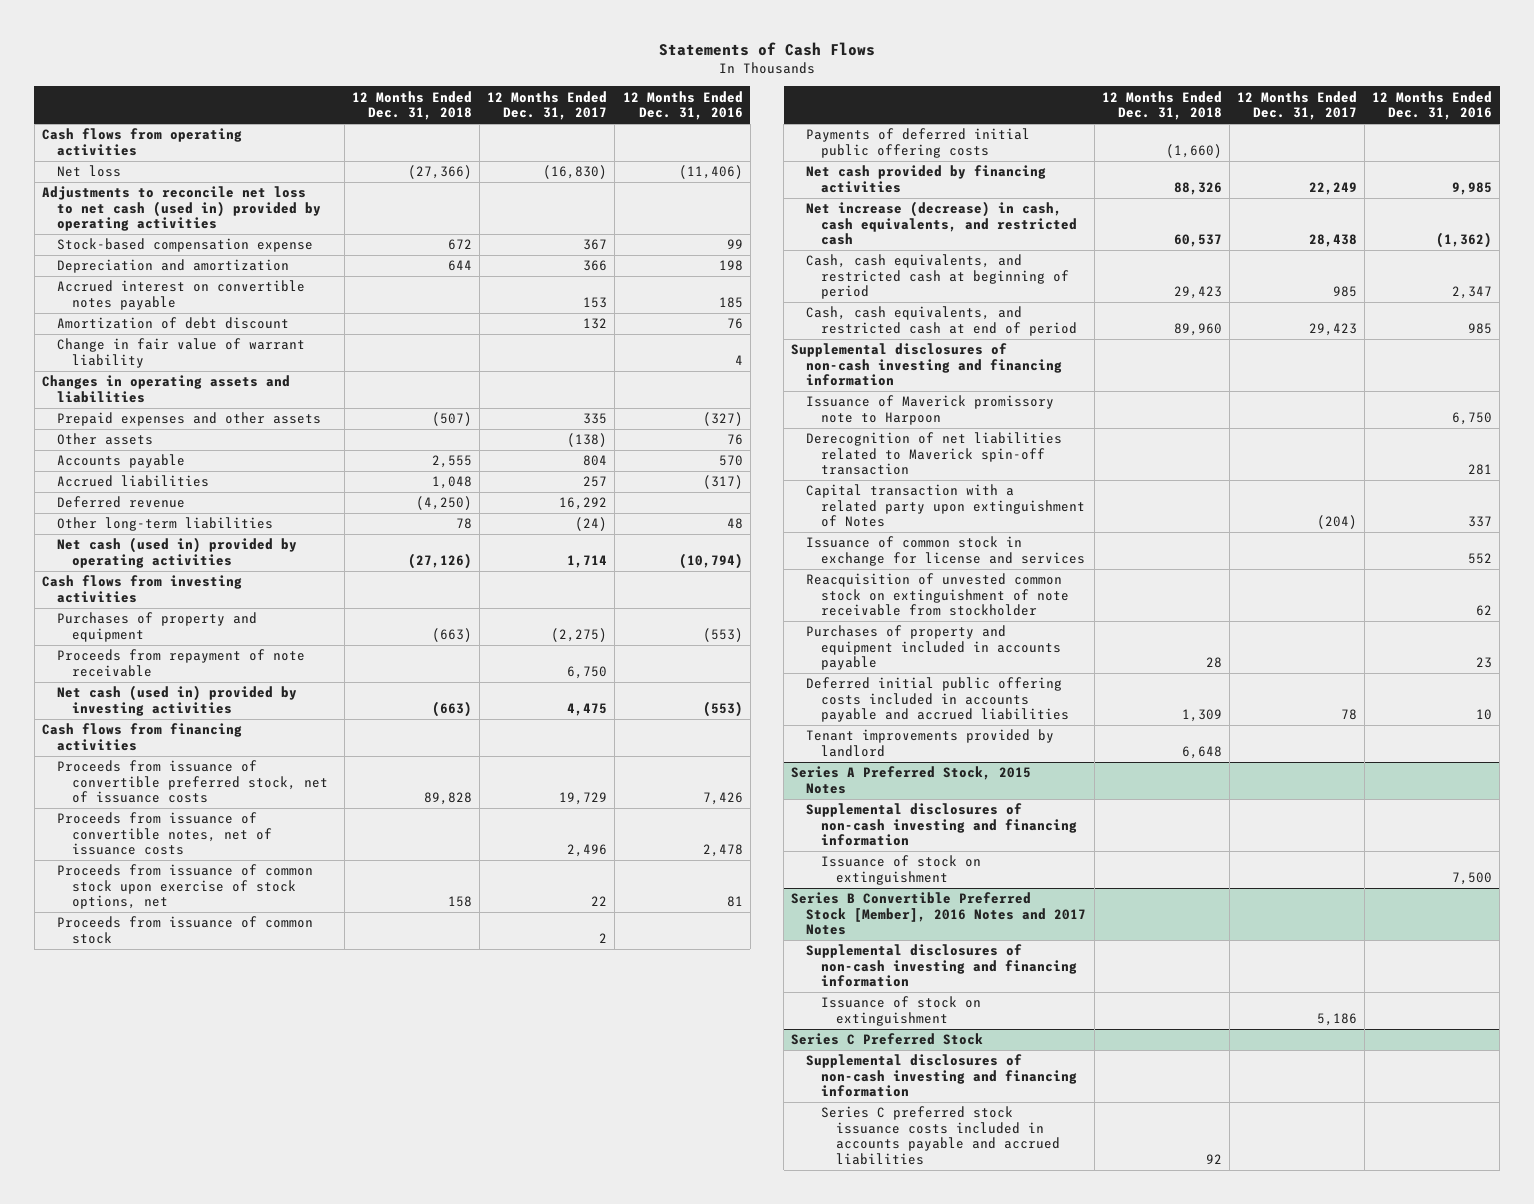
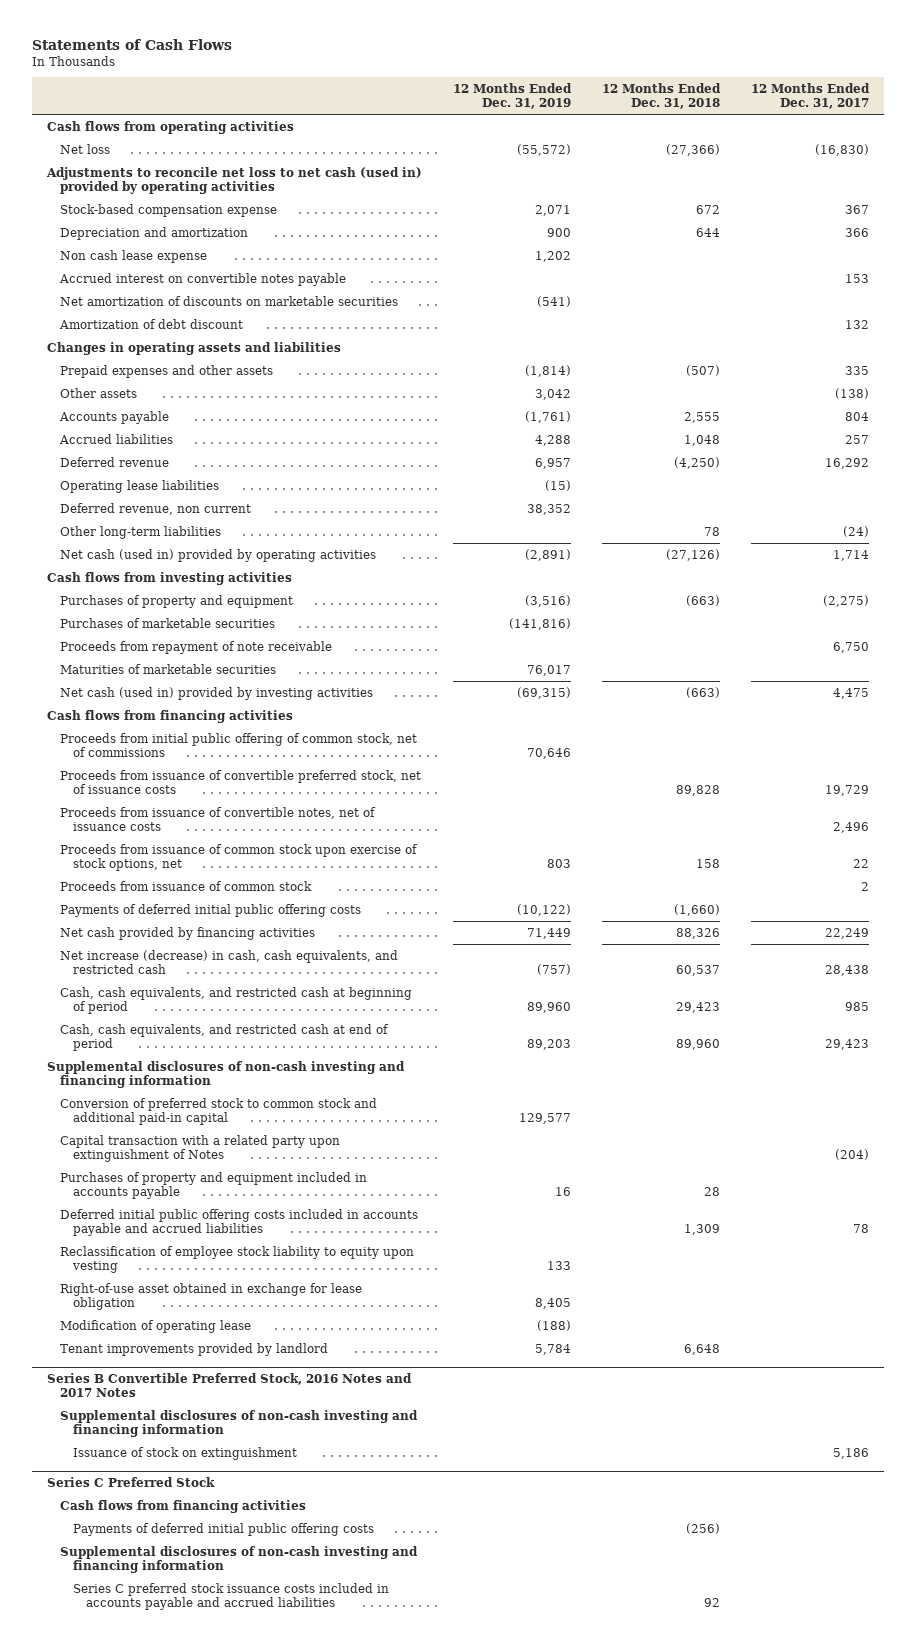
[622,90,743,121] 12 Months Ended Dec. 31, 2016 -> none
none -> [453,82,573,110] 12 Months Ended Dec. 31, 2019
none -> [60,249,208,263] Non cash lease expense
none -> [60,295,399,306] Net amortization of discounts on marketable securities
[56,338,305,368] Change in fair value of warrant liability -> none
none -> [60,479,220,493] Operating lease liabilities
none -> [60,502,252,515] Deferred revenue, non current
none -> [60,617,276,628] Purchases of marketable securities
none -> [60,663,277,674] Maturities of marketable securities
none -> [60,732,418,758] Proceeds from initial public offering of common stock, net of commissions
[806,395,1055,425] Issuance of Maverick promissory note to Harpoon -> none
[806,432,1063,476] Derecognition of net liabilities related to Maverick spin-off transaction -> none
none -> [60,1097,378,1126] Conversion of preferred stock to common stock and additional paid-in capital
[806,536,1086,566] Issuance of common stock in exchange for license and services -> none
[806,573,1070,617] Reacquisition of unvested common stock on extinguishment of note receivable from stockholder -> none
none -> [60,1245,415,1274] Reclassification of employee stock liability to equity upon vesting
none -> [60,1282,363,1311] Right-of-use asset obtained in exchange for lease obligation
none -> [60,1319,252,1333] Modification of operating lease
[791,766,1032,794] Series A Preferred Stock, 2015 Notes -> none
[806,803,1078,847] Supplemental disclosures of non-cash investing and financing information -> none
[821,855,982,885] Issuance of stock on extinguishment -> none
[791,892,1087,936] Series B Convertible Preferred Stock [Member], 2016 Notes and 2017 Notes -> [47,1372,413,1398] Series B Convertible Preferred Stock, 2016 Notes and 2017 Notes
none -> [60,1499,307,1513] Cash flows from financing activities
none -> [73,1522,375,1536] Payments of deferred initial public offering costs

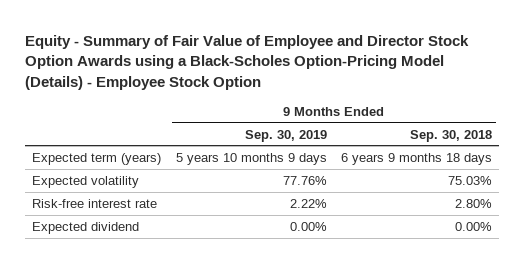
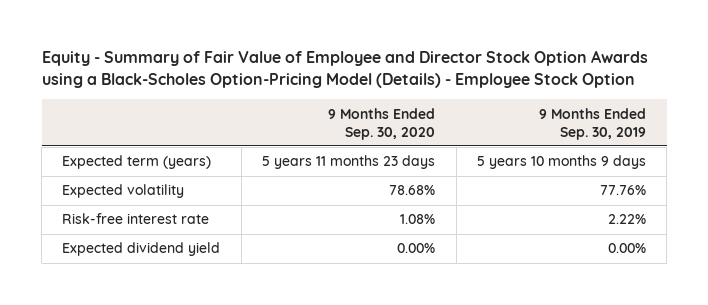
[409,129,492,142] Sep. 30, 2018 -> none
none -> [328,107,436,140] 9 Months Ended Sep. 30, 2020
[32,221,140,234] Expected dividend -> [62,242,221,257] Expected dividend yield

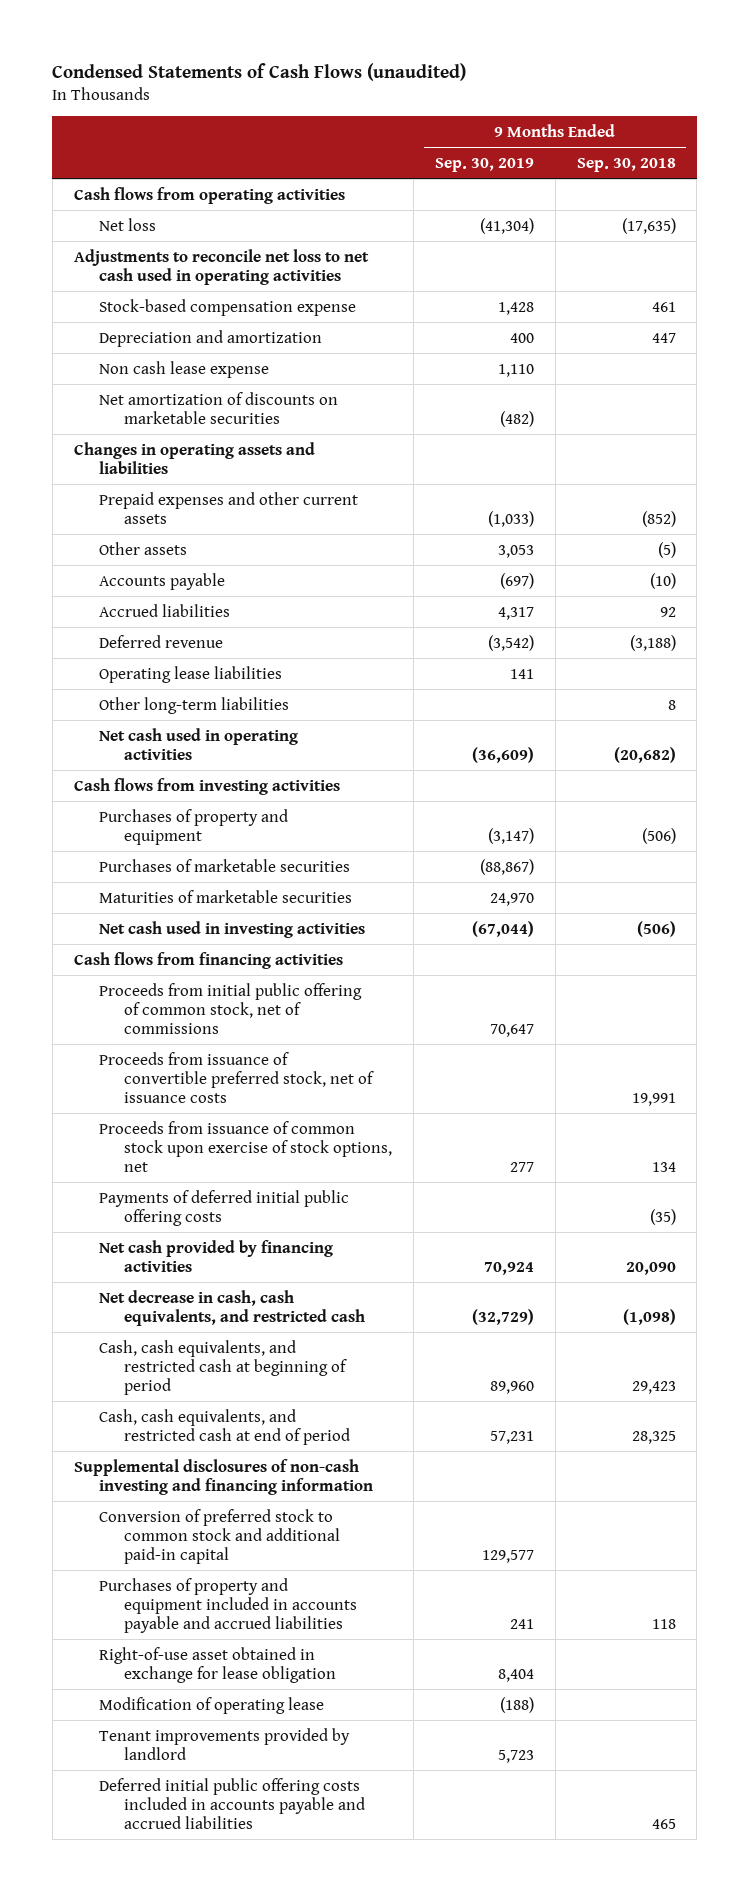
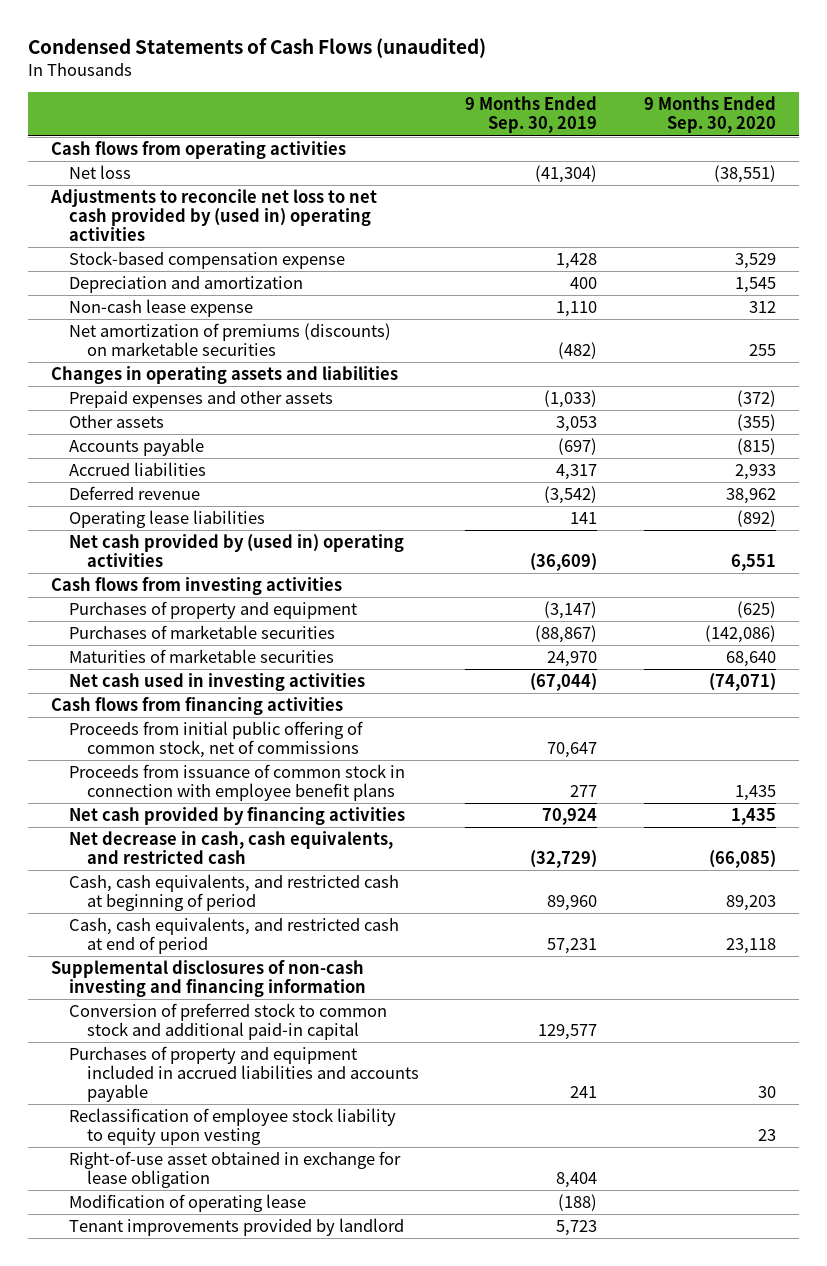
[576,157,676,172] Sep. 30, 2018 -> none
none -> [643,96,776,134] 9 Months Ended Sep. 30, 2020
[73,248,369,285] Adjustments to reconcile net loss to net cash used in operating activities -> [50,189,378,242] Adjustments to reconcile net loss to net cash provided by (used in) operating activities
[99,360,270,378] Non cash lease expense -> [69,299,254,318] Non-cash lease expense
[99,391,339,424] Net amortization of discounts on marketable securities -> [69,323,392,357] Net amortization of premiums (discounts) on marketable securities
[99,491,359,524] Prepaid expenses and other current assets -> [69,391,334,409] Prepaid expenses and other assets
[99,696,290,714] Other long-term liabilities -> none
[99,727,299,760] Net cash used in operating activities -> [69,534,405,568] Net cash provided by (used in) operating activities
[99,1051,375,1103] Proceeds from issuance of convertible preferred stock, net of issuance costs -> none
[99,1189,350,1226] Payments of deferred initial public offering costs -> none
[99,1120,393,1172] Proceeds from issuance of common stock upon exercise of stock options, net -> [69,764,406,802] Proceeds from issuance of common stock in connection with employee benefit plans
[99,1577,358,1633] Purchases of property and equipment included in accounts payable and accrued liabilities -> [69,1046,420,1103] Purchases of property and equipment included in accrued liabilities and accounts payable
none -> [69,1108,397,1146] Reclassification of employee stock liability to equity upon vesting
[99,1777,366,1829] Deferred initial public offering costs included in accounts payable and accrued liabilities -> none

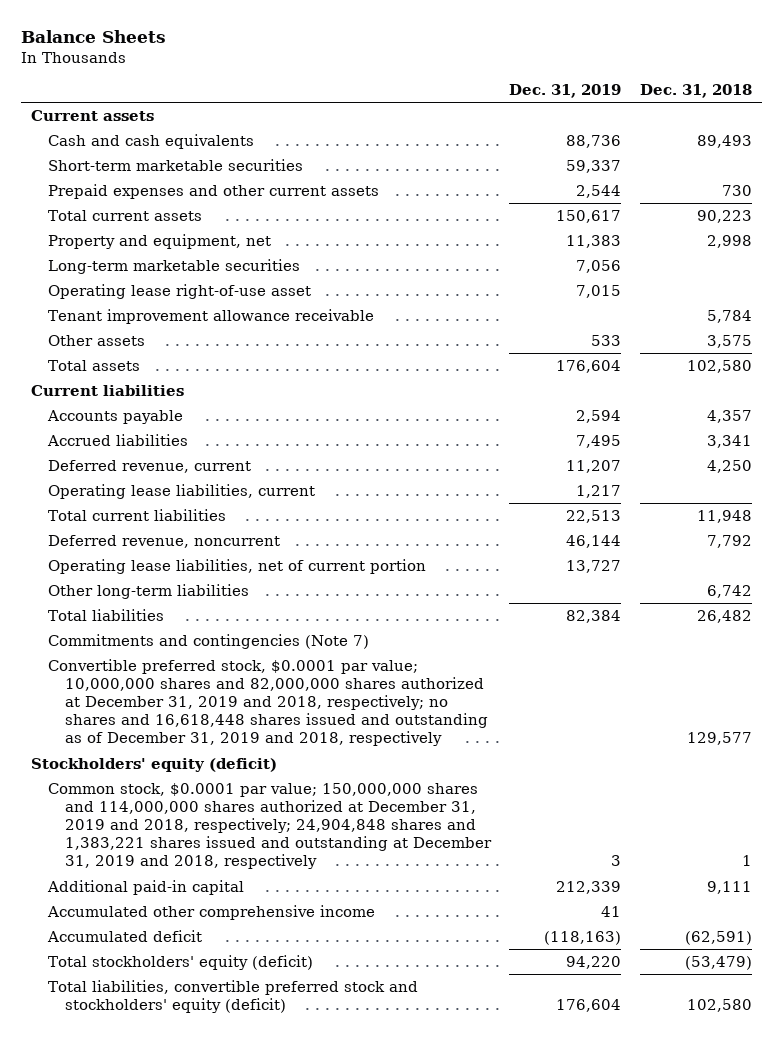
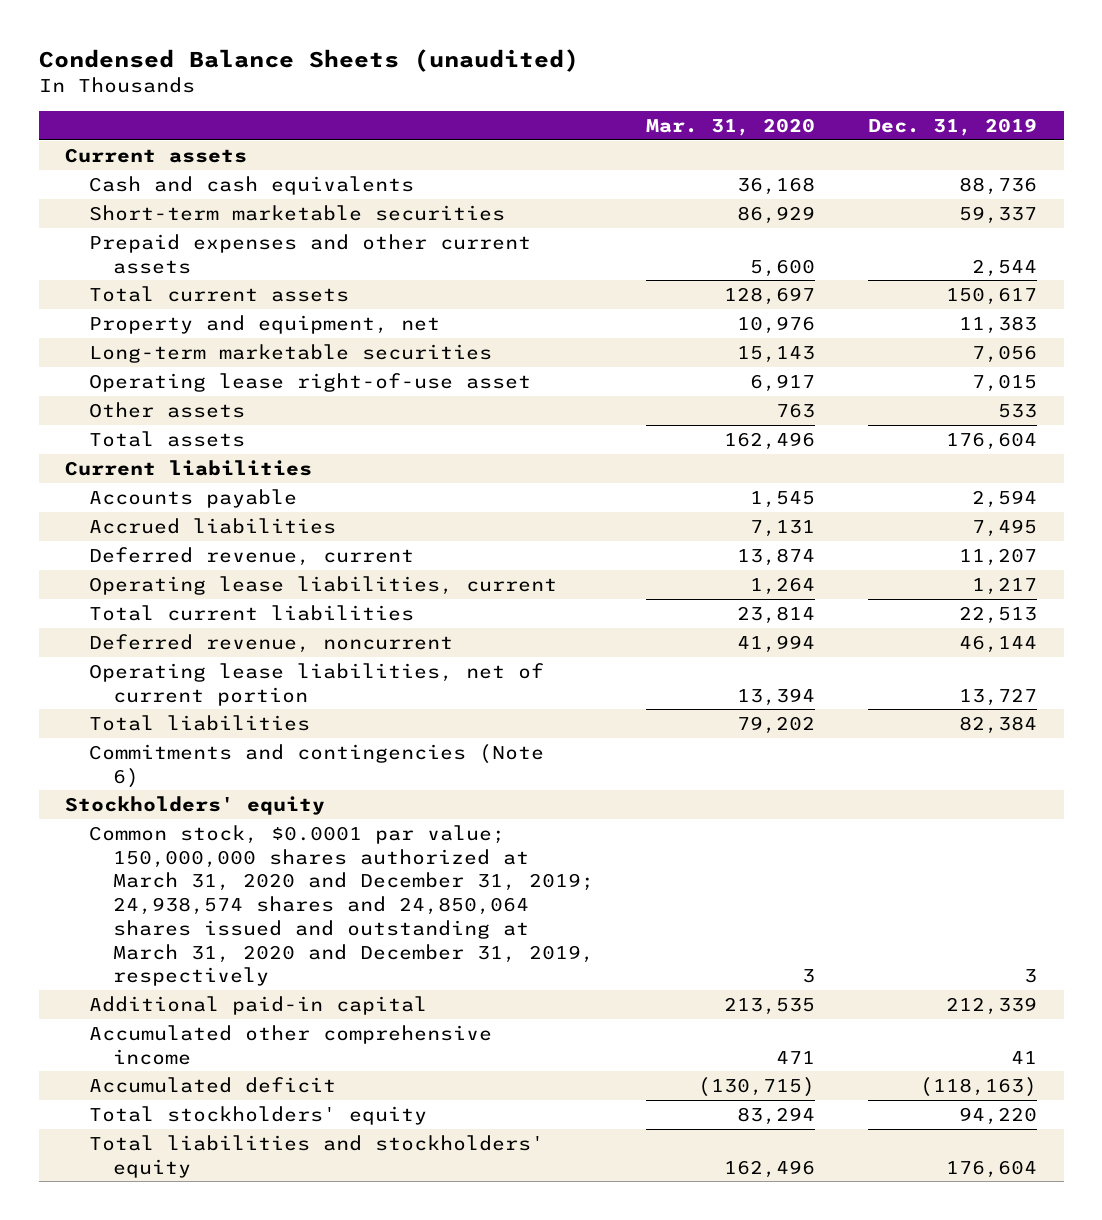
[21,30,167,44] Balance Sheets -> [38,49,579,73] Condensed Balance Sheets (unaudited)
[640,83,753,98] Dec. 31, 2018 -> none
none -> [646,117,816,136] Mar. 31, 2020
[47,308,374,324] Tenant improvement allowance receivable -> none
[47,583,249,599] Other long-term liabilities -> none
[47,658,488,747] Convertible preferred stock, $0.0001 par value; 10,000,000 shares and 82,000,000 shares authorized at December 31, 2019 and 2018, respectively; no shares and 16,618,448 shares issued and outstanding as of December 31, 2019 and 2018, respectively -> none
[47,633,369,649] Commitments and contingencies (Note 7) -> [88,743,544,788] Commitments and contingencies (Note 6)
[30,757,277,772] Stockholders' equity (deficit) -> [65,795,326,815] Stockholders' equity
[47,782,492,870] Common stock, $0.0001 par value; 150,000,000 shares and 114,000,000 shares authorized at December 31, 2019 and 2018, respectively; 24,904,848 shares and 1,383,221 shares issued and outstanding at December 31, 2019 and 2018, respectively -> [88,824,594,987] Common stock, $0.0001 par value; 150,000,000 shares authorized at March 31, 2020 and December 31, 2019; 24,938,574 shares and 24,850,064 shares issued and outstanding at March 31, 2020 and December 31, 2019, respectively
[47,954,313,970] Total stockholders' equity (deficit) -> [88,1105,427,1125] Total stockholders' equity
[47,979,418,1013] Total liabilities, convertible preferred stock and stockholders' equity (deficit) -> [88,1134,544,1178] Total liabilities and stockholders' equity

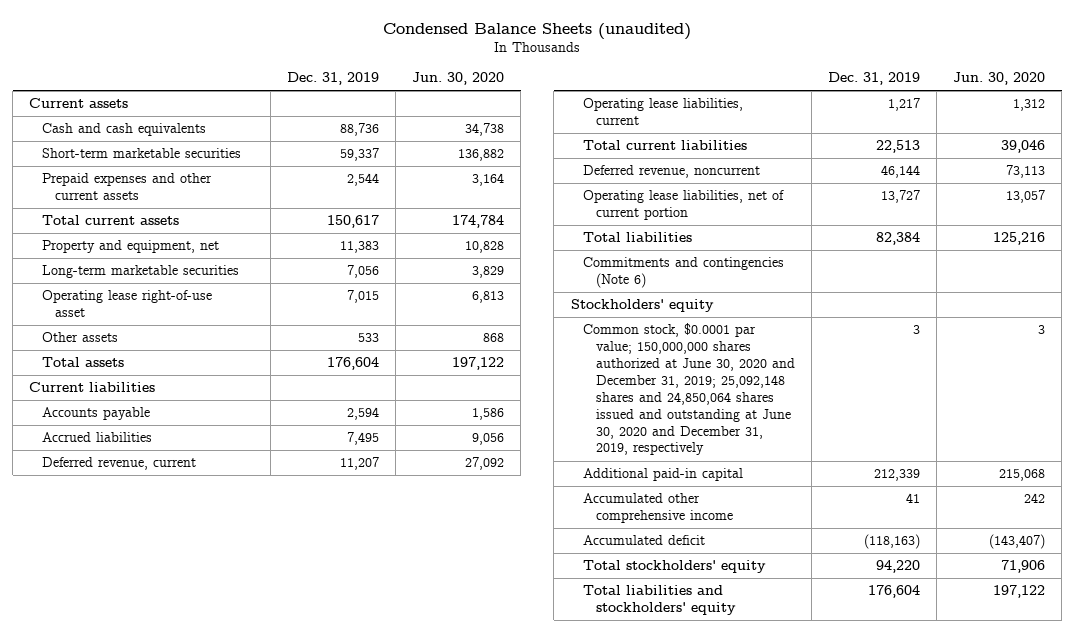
[646,117,816,136] Mar. 31, 2020 -> none
none -> [412,72,505,86] Jun. 30, 2020
[88,824,594,987] Common stock, $0.0001 par value; 150,000,000 shares authorized at March 31, 2020 and December 31, 2019; 24,938,574 shares and 24,850,064 shares issued and outstanding at March 31, 2020 and December 31, 2019, respectively -> [583,323,796,456] Common stock, $0.0001 par value; 150,000,000 shares authorized at June 30, 2020 and December 31, 2019; 25,092,148 shares and 24,850,064 shares issued and outstanding at June 30, 2020 and December 31, 2019, respectively

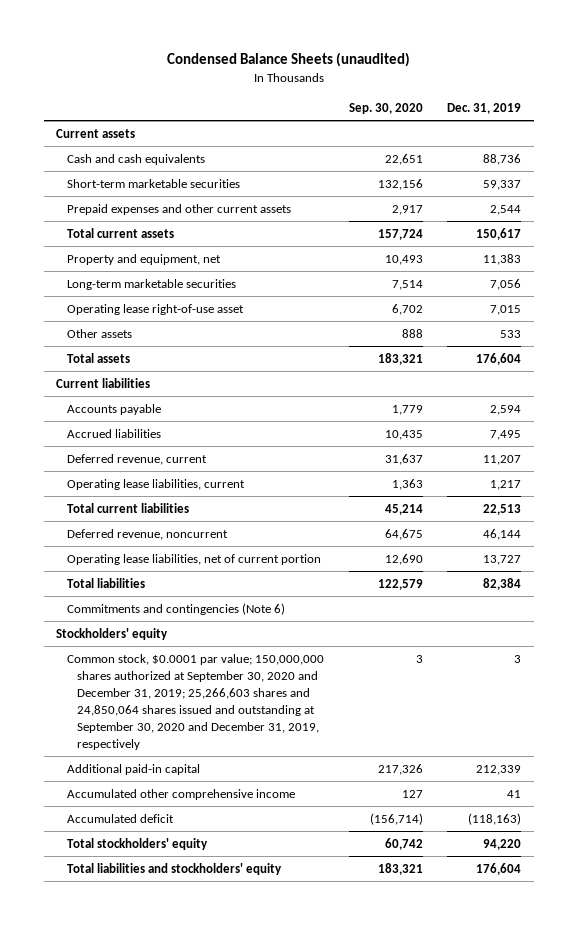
[412,72,505,86] Jun. 30, 2020 -> none
none -> [348,103,423,115] Sep. 30, 2020
[583,323,796,456] Common stock, $0.0001 par value; 150,000,000 shares authorized at June 30, 2020 and December 31, 2019; 25,092,148 shares and 24,850,064 shares issued and outstanding at June 30, 2020 and December 31, 2019, respectively -> [66,653,324,750] Common stock, $0.0001 par value; 150,000,000 shares authorized at September 30, 2020 and December 31, 2019; 25,266,603 shares and 24,850,064 shares issued and outstanding at September 30, 2020 and December 31, 2019, respectively

